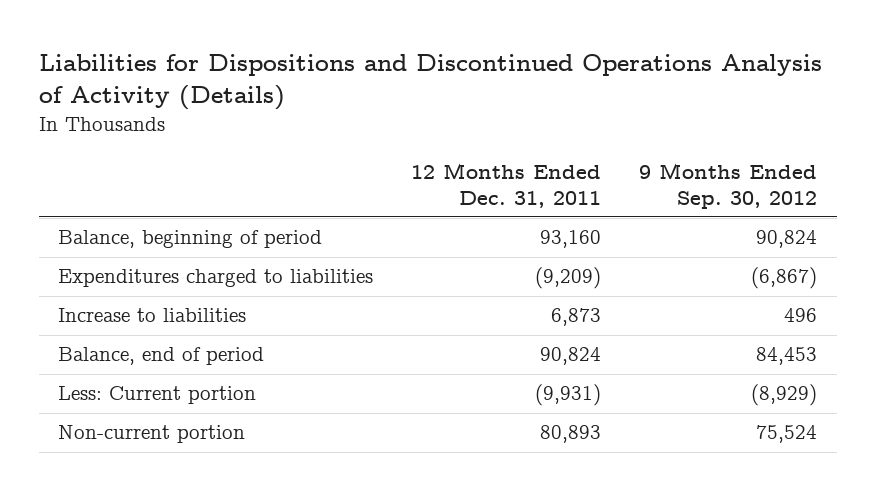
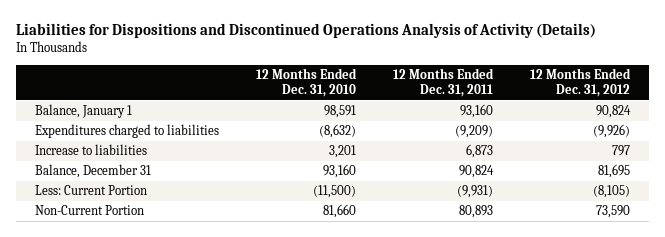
[639,162,818,209] 9 Months Ended Sep. 30, 2012 -> none
none -> [255,68,357,97] 12 Months Ended Dec. 31, 2010
none -> [530,68,632,97] 12 Months Ended Dec. 31, 2012
[57,230,322,249] Balance, beginning of period -> [34,104,132,119] Balance, January 1
[57,347,264,366] Balance, end of period -> [34,164,151,179] Balance, December 31
[57,386,256,405] Less: Current portion -> [34,185,147,196] Less: Current Portion
[57,425,245,444] Non-current portion -> [34,205,144,216] Non-Current Portion

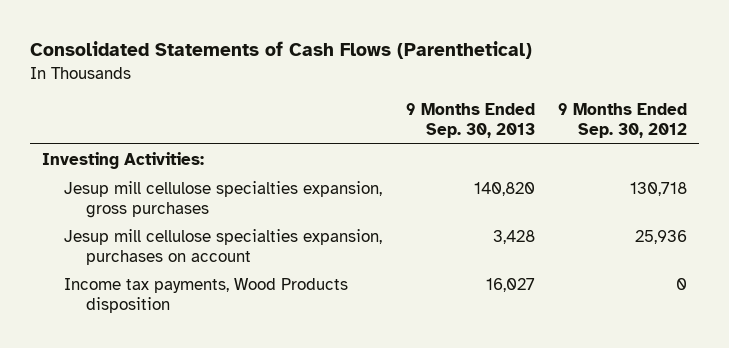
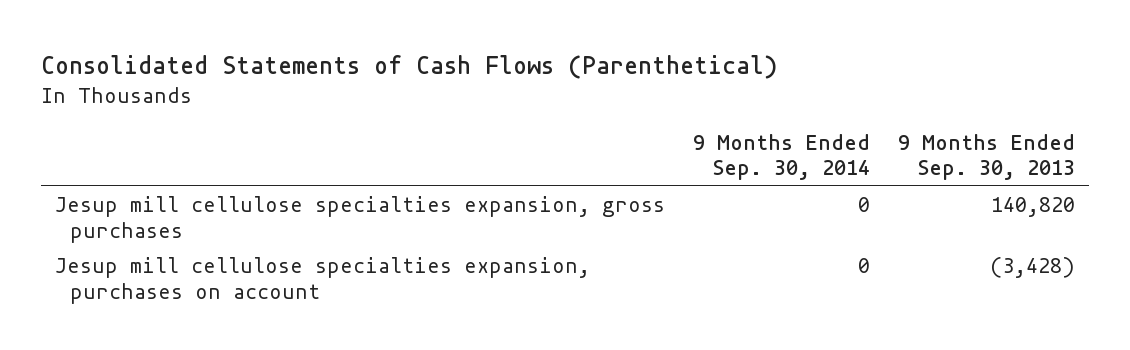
[558,103,688,138] 9 Months Ended Sep. 30, 2012 -> none
none -> [692,133,870,181] 9 Months Ended Sep. 30, 2014
[42,152,205,170] Investing Activities: -> none
[63,278,348,313] Income tax payments, Wood Products disposition -> none
[492,230,535,245] 3,428 -> [989,257,1075,279] (3,428)

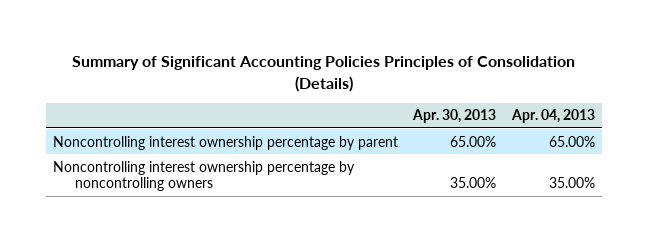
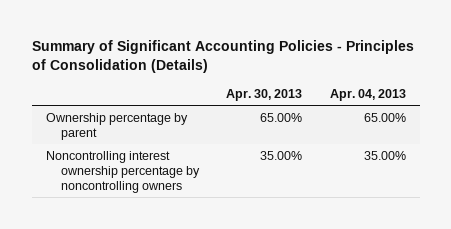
[71,56,575,92] Summary of Significant Accounting Policies Principles of Consolidation (Details) -> [31,39,414,74] Summary of Significant Accounting Policies - Principles of Consolidation (Details)
[53,135,399,150] Noncontrolling interest ownership percentage by parent -> [45,112,188,140] Ownership percentage by parent

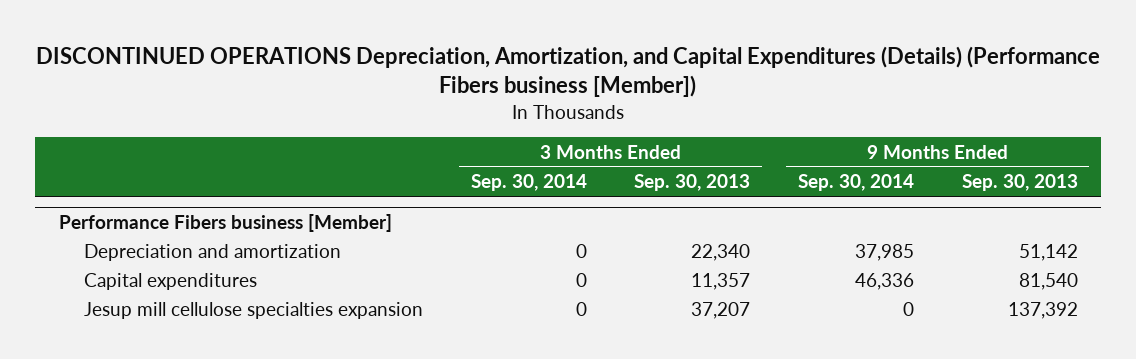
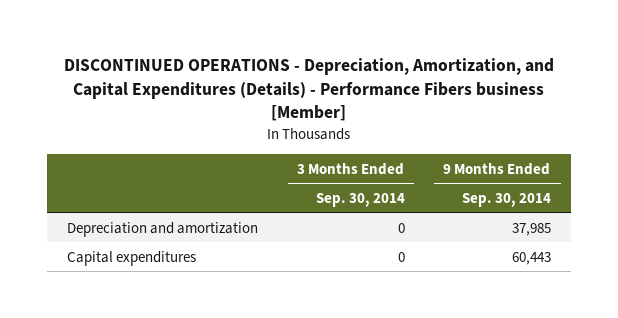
[36,46,1101,98] DISCONTINUED OPERATIONS Depreciation, Amortization, and Capital Expenditures (Details) (Performance Fibers business [Member]) -> [64,58,555,122] DISCONTINUED OPERATIONS - Depreciation, Amortization, and Capital Expenditures (Details) - Performance Fibers business [Member]
[634,174,751,192] Sep. 30, 2013 -> none
[961,174,1078,192] Sep. 30, 2013 -> none
[58,214,392,233] Performance Fibers business [Member] -> none
[84,302,424,320] Jesup mill cellulose specialties expansion -> none
[854,273,914,291] 46,336 -> [511,251,551,265] 60,443

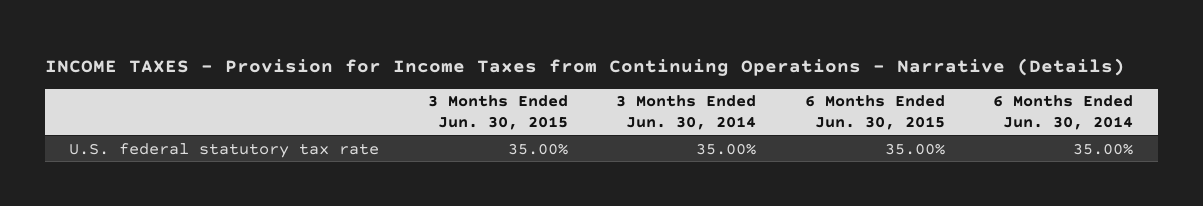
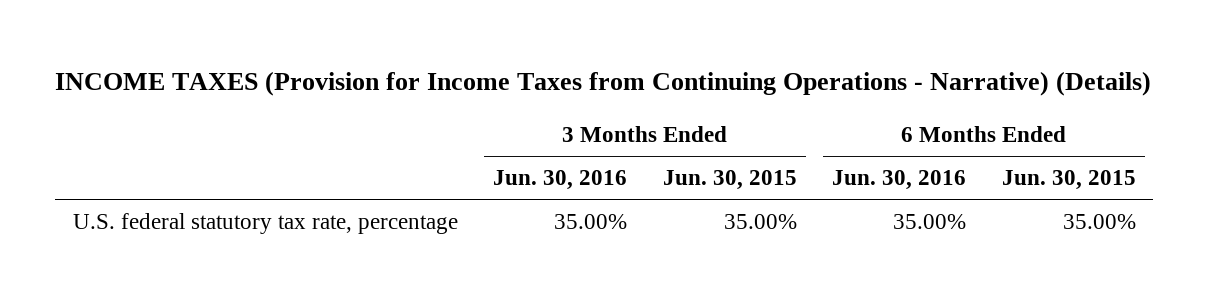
[45,57,1126,76] INCOME TAXES - Provision for Income Taxes from Continuing Operations - Narrative (Details) -> [54,71,1151,97] INCOME TAXES (Provision for Income Taxes from Continuing Operations - Narrative) (Details)
[616,95,757,131] 3 Months Ended Jun. 30, 2014 -> none
[993,95,1134,131] 6 Months Ended Jun. 30, 2014 -> none
none -> [493,170,628,191] Jun. 30, 2016
none -> [832,170,967,191] Jun. 30, 2016
[69,142,380,158] U.S. federal statutory tax rate -> [72,212,458,234] U.S. federal statutory tax rate, percentage

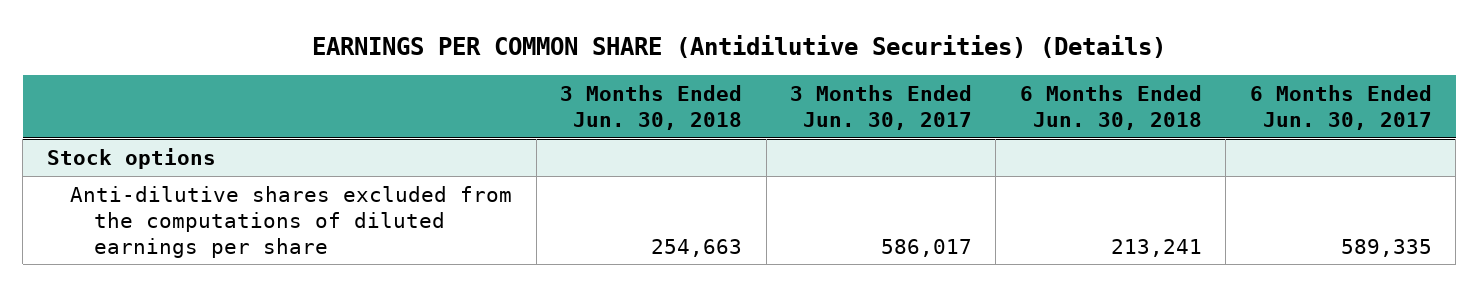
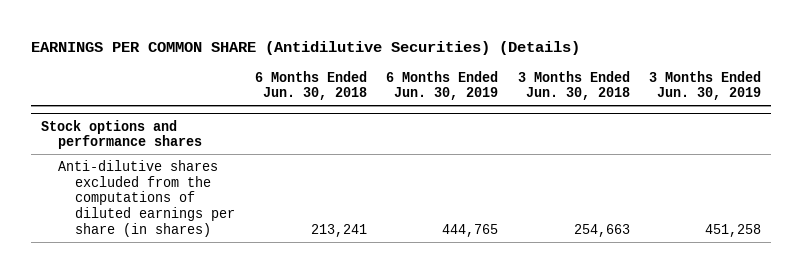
[789,84,972,130] 3 Months Ended Jun. 30, 2017 -> none
[1249,84,1432,130] 6 Months Ended Jun. 30, 2017 -> none
none -> [386,70,499,101] 6 Months Ended Jun. 30, 2019
none -> [648,70,761,101] 3 Months Ended Jun. 30, 2019
[46,147,216,169] Stock options -> [40,119,202,150] Stock options and performance shares
[70,185,513,258] Anti-dilutive shares excluded from the computations of diluted earnings per share -> [57,159,236,237] Anti-dilutive shares excluded from the computations of diluted earnings per share (in shares)

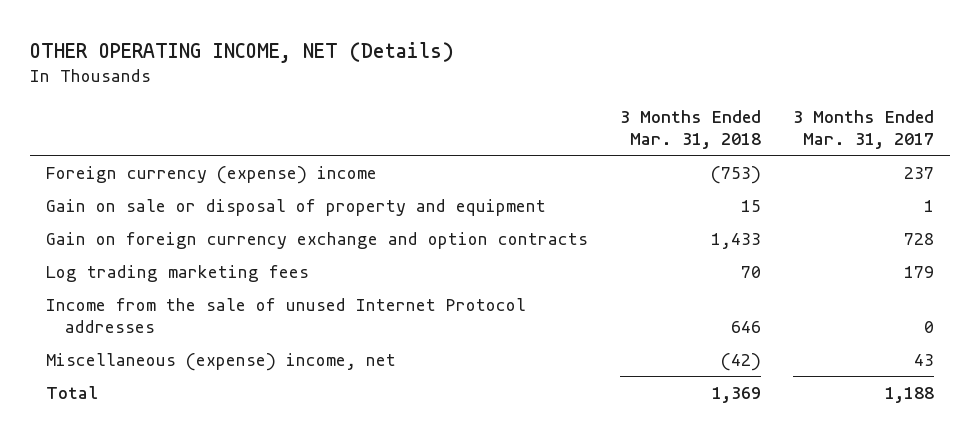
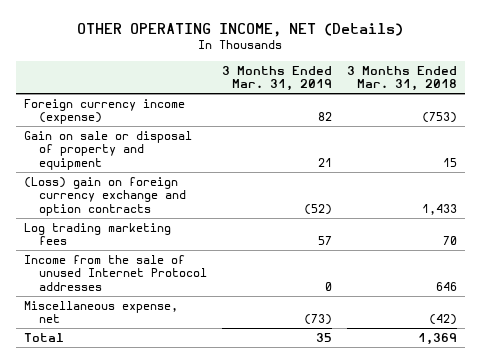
[792,109,934,149] 3 Months Ended Mar. 31, 2017 -> none
none -> [222,65,333,92] 3 Months Ended Mar. 31, 2019
[46,165,378,184] Foreign currency (expense) income -> [23,98,185,125] Foreign currency income (expense)
[46,231,589,249] Gain on foreign currency exchange and option contracts -> [23,176,186,216] (Loss) gain on foreign currency exchange and option contracts
[46,352,397,371] Miscellaneous (expense) income, net -> [23,300,178,324] Miscellaneous expense, net

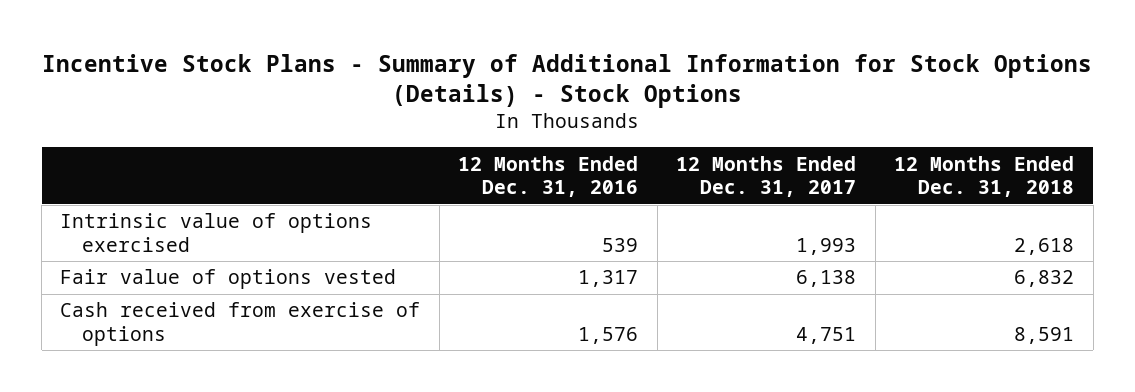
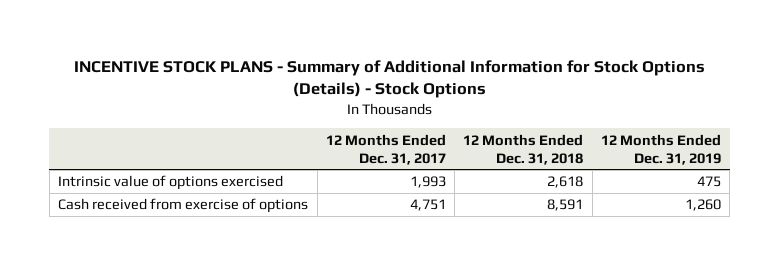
[42,53,1093,108] Incentive Stock Plans - Summary of Additional Information for Stock Options (Details) - Stock Options -> [73,59,705,99] INCENTIVE STOCK PLANS - Summary of Additional Information for Stock Options (Details) - Stock Options
[458,155,639,198] 12 Months Ended Dec. 31, 2016 -> none
none -> [601,133,722,165] 12 Months Ended Dec. 31, 2019
[60,269,397,290] Fair value of options vested -> none

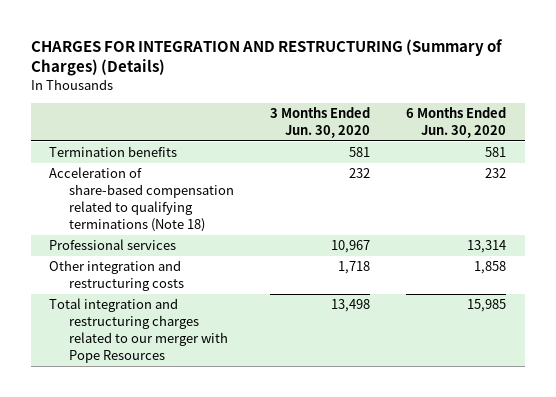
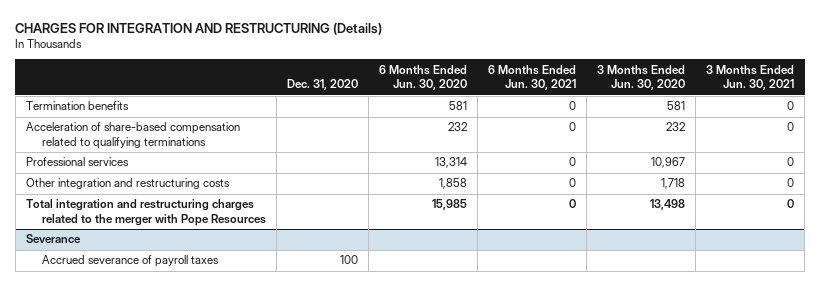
[31,38,504,76] CHARGES FOR INTEGRATION AND RESTRUCTURING (Summary of Charges) (Details) -> [15,22,383,35] CHARGES FOR INTEGRATION AND RESTRUCTURING (Details)
none -> [286,79,358,91] Dec. 31, 2020
none -> [487,64,576,91] 6 Months Ended Jun. 30, 2021
none -> [706,64,795,91] 3 Months Ended Jun. 30, 2021
[49,167,235,233] Acceleration of share-based compensation related to qualifying terminations (Note 18) -> [25,122,240,149] Acceleration of share-based compensation related to qualifying terminations
[49,298,229,364] Total integration and restructuring charges related to our merger with Pope Resources -> [25,199,266,226] Total integration and restructuring charges related to the merger with Pope Resources
none -> [25,234,81,244] Severance
none -> [41,255,219,268] Accrued severance of payroll taxes

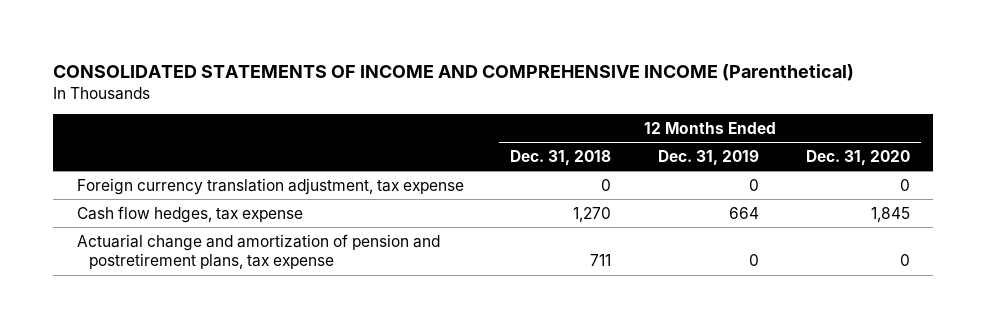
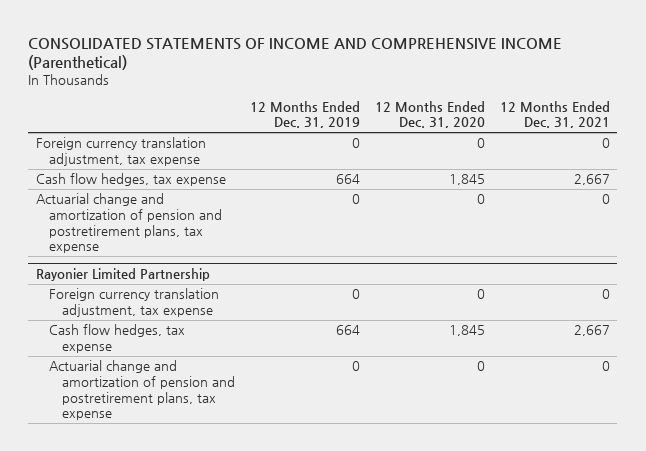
[510,150,612,166] Dec. 31, 2018 -> none
none -> [500,100,611,129] 12 Months Ended Dec. 31, 2021
none -> [35,268,210,282] Rayonier Limited Partnership
none -> [48,288,219,318] Foreign currency translation adjustment, tax expense
none -> [48,324,185,354] Cash flow hedges, tax expense
none -> [48,360,236,421] Actuarial change and amortization of pension and postretirement plans, tax expense

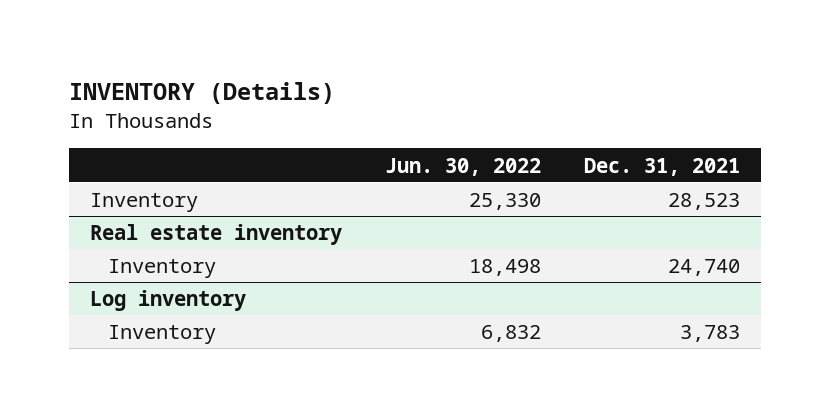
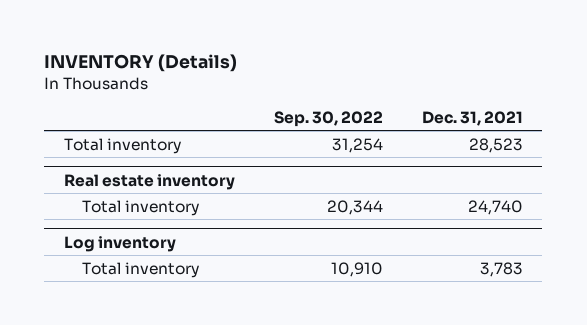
[384,157,541,176] Jun. 30, 2022 -> none
none -> [273,110,383,127] Sep. 30, 2022
[90,193,199,213] Inventory -> [63,137,181,154] Total inventory
[108,259,217,279] Inventory -> [81,199,199,216] Total inventory
[108,325,217,345] Inventory -> [81,261,199,278] Total inventory

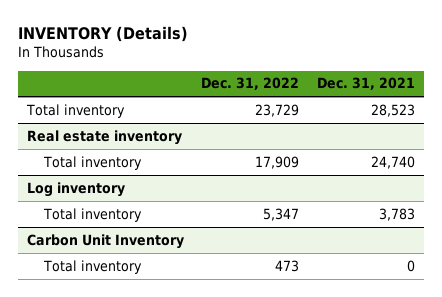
[273,110,383,127] Sep. 30, 2022 -> none
none -> [201,77,300,91] Dec. 31, 2022
none -> [26,233,184,249] Carbon Unit Inventory
none -> [42,259,142,274] Total inventory

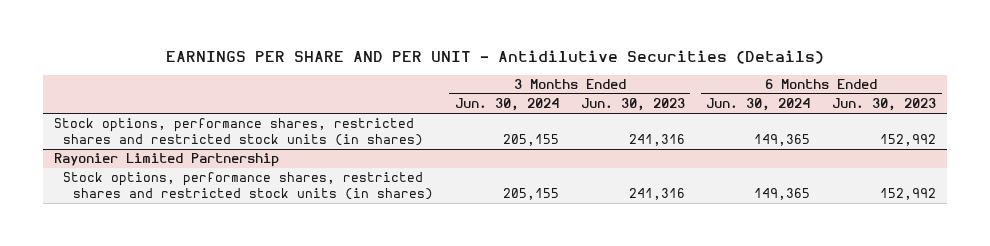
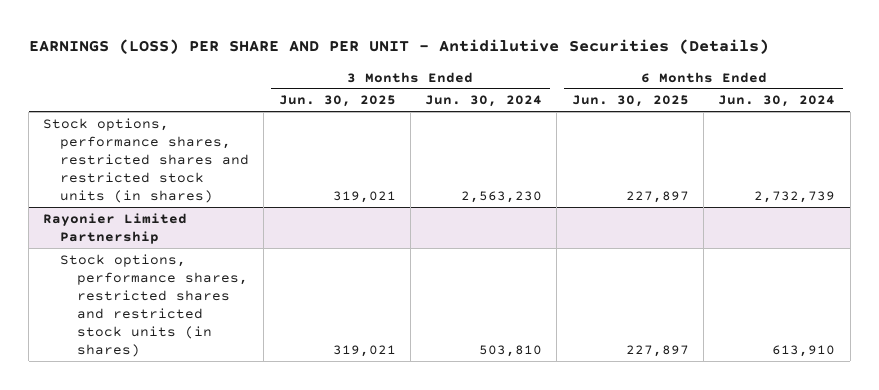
[165,50,824,65] EARNINGS PER SHARE AND PER UNIT - Antidilutive Securities (Details) -> [28,39,769,55] EARNINGS (LOSS) PER SHARE AND PER UNIT - Antidilutive Securities (Details)
[580,98,685,112] Jun. 30, 2023 -> none
[832,98,937,112] Jun. 30, 2023 -> none
none -> [278,95,396,108] Jun. 30, 2025
none -> [571,95,689,108] Jun. 30, 2025
[502,134,559,147] 205,155 -> [461,191,543,204] 2,563,230
[754,134,811,147] 149,365 -> [754,191,836,204] 2,732,739
[502,188,559,201] 205,155 -> [479,345,543,358] 503,810
[754,188,811,201] 149,365 -> [772,345,836,358] 613,910

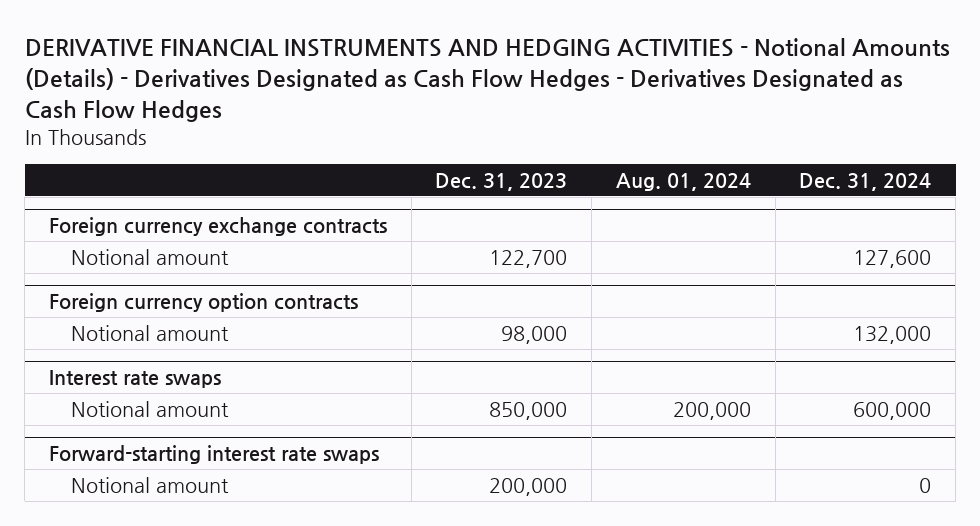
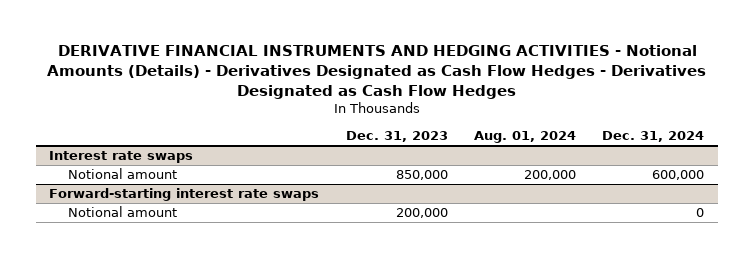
[48,217,387,237] Foreign currency exchange contracts -> none
[71,249,230,266] Notional amount -> none
[48,293,358,313] Foreign currency option contracts -> none
[71,325,230,342] Notional amount -> none

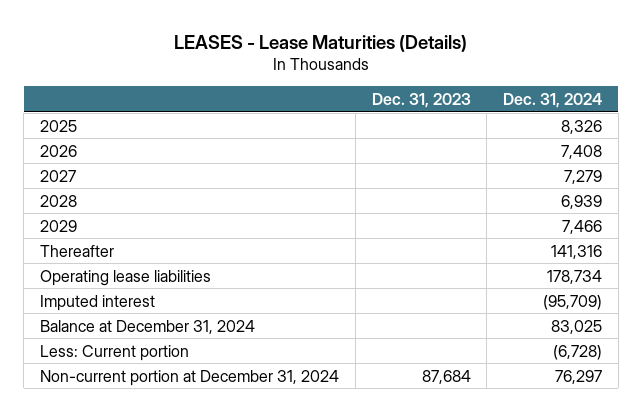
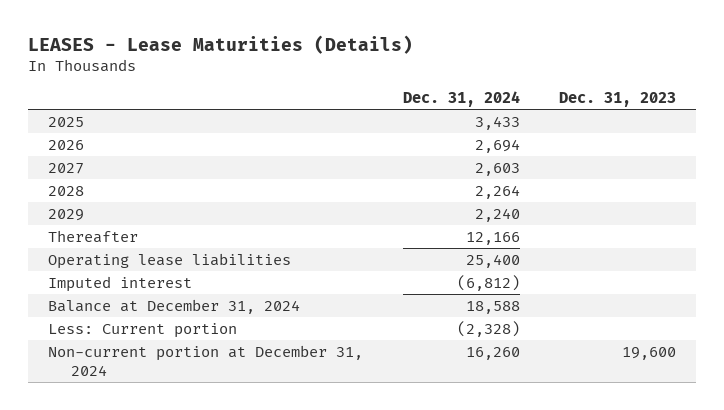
[561,119,603,134] 8,326 -> [474,115,520,130] 3,433
[561,144,603,159] 7,408 -> [474,138,520,153] 2,694
[564,169,603,184] 7,279 -> [474,162,520,176] 2,603
[561,194,603,209] 6,939 -> [474,184,520,199] 2,264
[562,219,603,234] 7,466 -> [474,207,520,222] 2,240
[551,244,603,259] 141,316 -> [465,231,520,245] 12,166
[547,269,603,284] 178,734 -> [465,253,520,268] 25,400
[543,294,603,310] (95,709) -> [456,274,520,291] (6,812)
[551,319,603,334] 83,025 -> [465,300,520,314] 18,588
[553,344,603,360] (6,728) -> [456,320,520,337] (2,328)
[421,369,471,384] 87,684 -> [622,346,677,360] 19,600
[555,369,603,384] 76,297 -> [465,346,520,360] 16,260

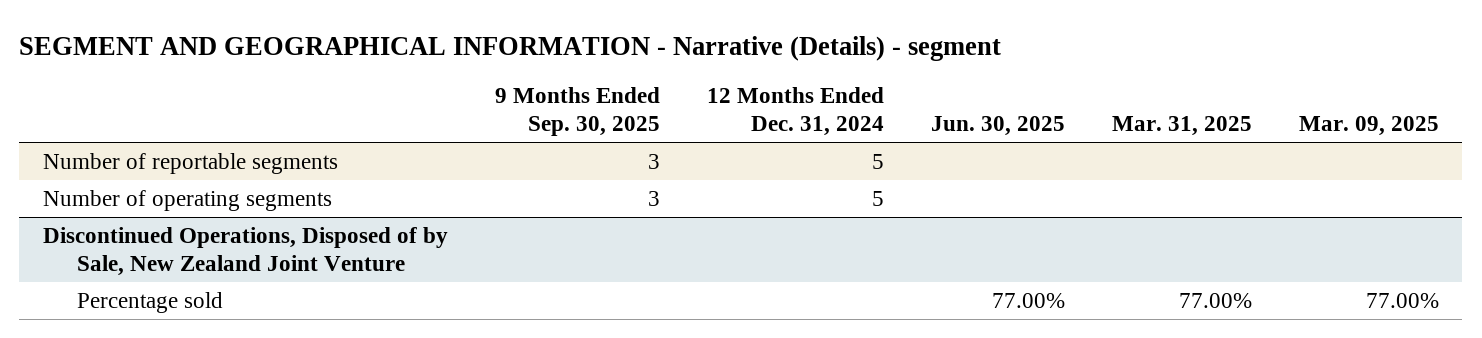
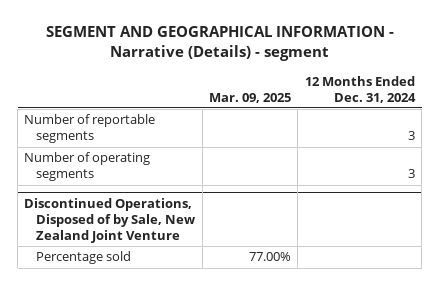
[494,87,660,137] 9 Months Ended Sep. 30, 2025 -> none
[930,116,1065,137] Jun. 30, 2025 -> none
[1111,116,1252,137] Mar. 31, 2025 -> none
[871,153,884,169] 5 -> [407,131,415,141] 3
[871,190,884,206] 5 -> [407,169,415,179] 3

